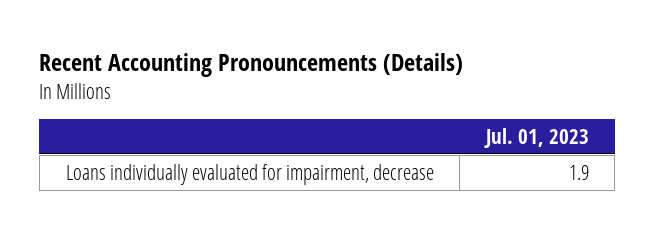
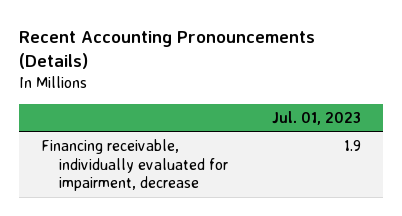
[65,163,434,185] Loans individually evaluated for impairment, decrease -> [41,139,229,192] Financing receivable, individually evaluated for impairment, decrease

